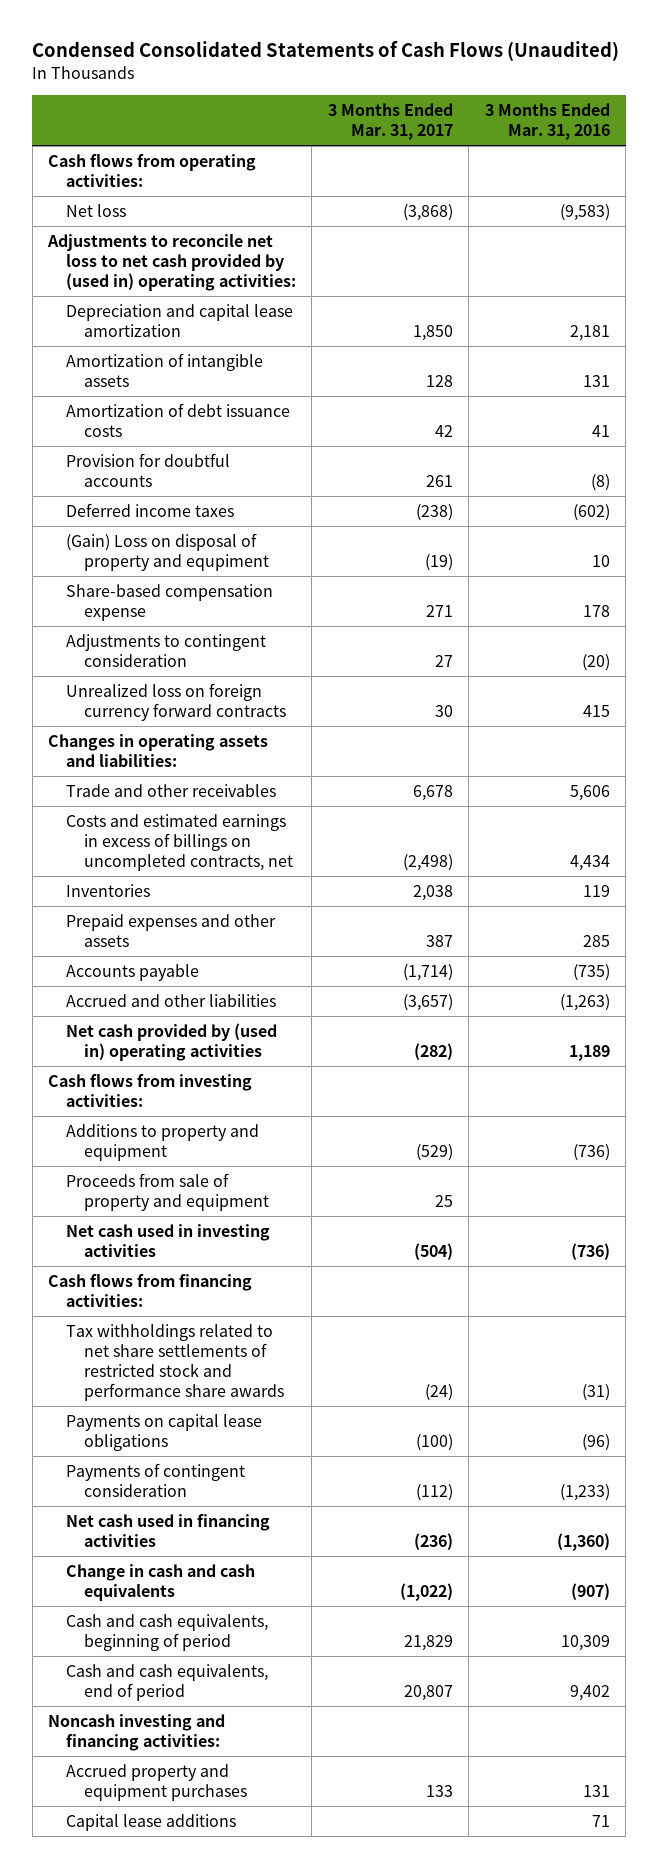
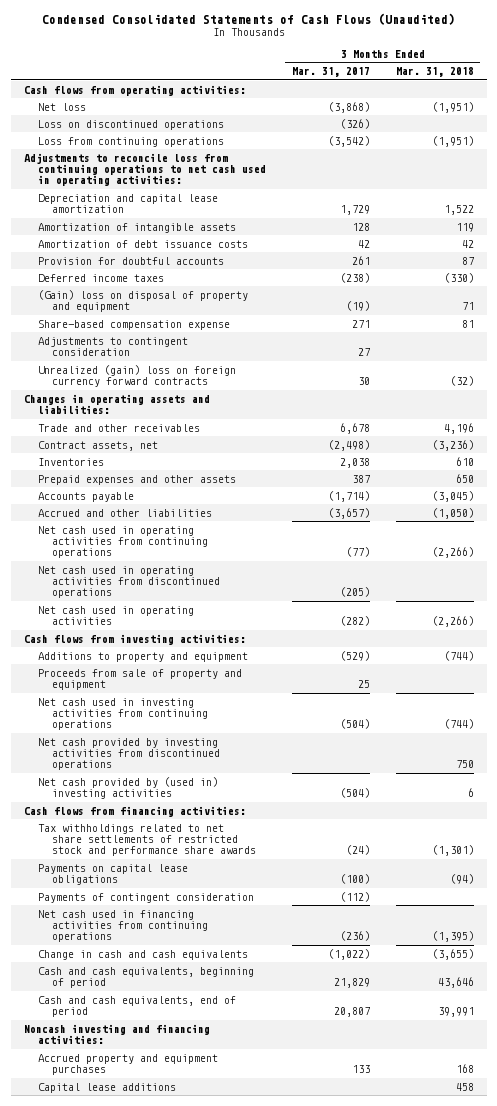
[484,102,610,140] 3 Months Ended Mar. 31, 2016 -> none
none -> [395,67,474,78] Mar. 31, 2018
none -> [37,119,224,130] Loss on discontinued operations
none -> [37,136,224,147] Loss from continuing operations
[47,233,296,291] Adjustments to reconcile net loss to net cash provided by (used in) operating activities: -> [23,152,266,187] Adjustments to reconcile loss from continuing operations to net cash used in operating activities:
[412,324,453,341] 1,850 -> [339,204,370,215] 1,729
[65,532,269,571] (Gain) Loss on disposal of property and equpiment -> [37,289,248,312] (Gain) loss on disposal of property and equipment
[65,682,286,721] Unrealized loss on foreign currency forward contracts -> [37,364,236,387] Unrealized (gain) loss on foreign currency forward contracts
[65,813,293,871] Costs and estimated earnings in excess of billings on uncompleted contracts, net -> [37,440,158,451] Contract assets, net
[65,1022,277,1061] Net cash provided by (used in) operating activities -> [37,525,208,559] Net cash used in operating activities from continuing operations
[413,1042,453,1060] (282) -> [345,547,370,558] (77)
none -> [37,565,220,599] Net cash used in operating activities from discontinued operations
none -> [37,605,194,625] Net cash used in operating activities
[65,1223,270,1257] Net cash used in investing activities -> [37,697,208,731] Net cash used in investing activities from continuing operations
none -> [37,737,220,771] Net cash provided by investing activities from discontinued operations
none -> [37,776,218,799] Net cash provided by (used in) investing activities
[65,1513,270,1547] Net cash used in financing activities -> [37,909,208,943] Net cash used in financing activities from continuing operations

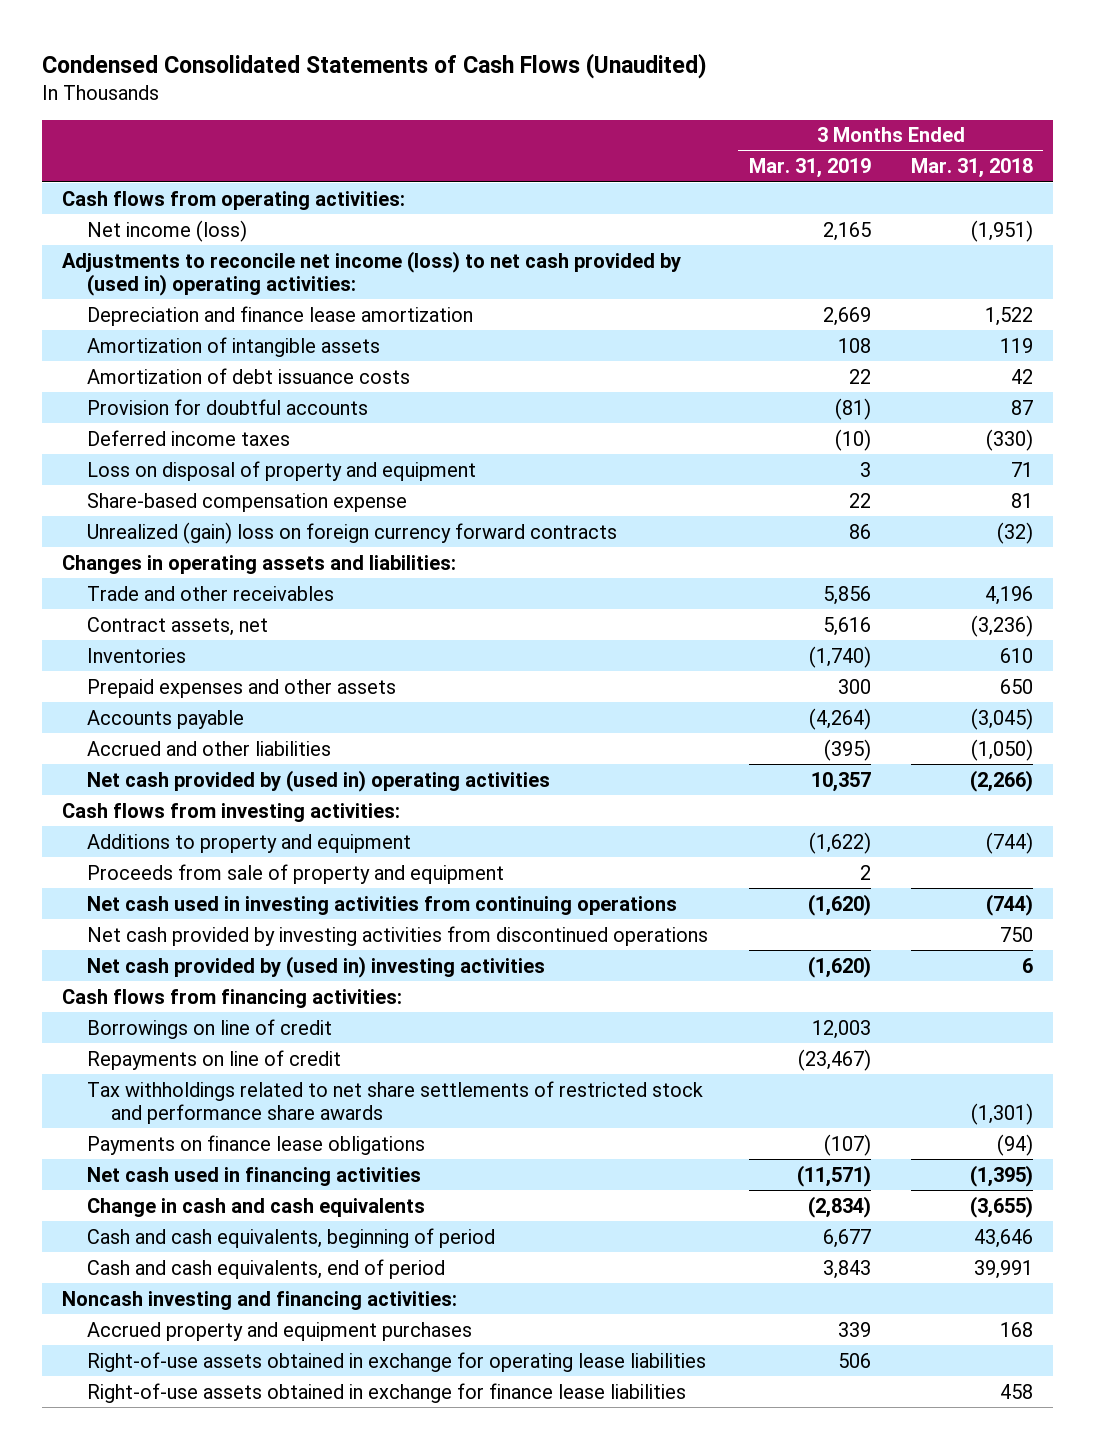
[291,67,370,78] Mar. 31, 2017 -> none
none -> [748,158,871,179] Mar. 31, 2019
[37,119,224,130] Loss on discontinued operations -> none
[37,136,224,147] Loss from continuing operations -> none
[37,102,86,111] Net loss -> [86,219,247,242] Net income (loss)
[23,152,266,187] Adjustments to reconcile loss from continuing operations to net cash used in operating activities: -> [62,250,682,296] Adjustments to reconcile net income (loss) to net cash provided by (used in) operating activities:
[37,193,218,213] Depreciation and capital lease amortization -> [86,305,473,326] Depreciation and finance lease amortization
[37,289,248,312] (Gain) loss on disposal of property and equipment -> [86,460,476,481] Loss on disposal of property and equipment
[37,336,188,356] Adjustments to contingent consideration -> none
[37,525,208,559] Net cash used in operating activities from continuing operations -> none
[37,565,220,599] Net cash used in operating activities from discontinued operations -> none
[37,605,194,625] Net cash used in operating activities -> [86,769,550,792] Net cash provided by (used in) operating activities
none -> [86,1018,332,1039] Borrowings on line of credit
none -> [86,1049,341,1070] Repayments on line of credit
[37,892,254,903] Payments of contingent consideration -> none
[37,863,188,885] Payments on capital lease obligations -> [86,1134,425,1155] Payments on finance lease obligations
[37,909,208,943] Net cash used in financing activities from continuing operations -> [86,1166,421,1186] Net cash used in financing activities
none -> [86,1351,706,1372] Right-of-use assets obtained in exchange for operating lease liabilities
[37,1082,176,1093] Capital lease additions -> [86,1382,686,1403] Right-of-use assets obtained in exchange for finance lease liabilities

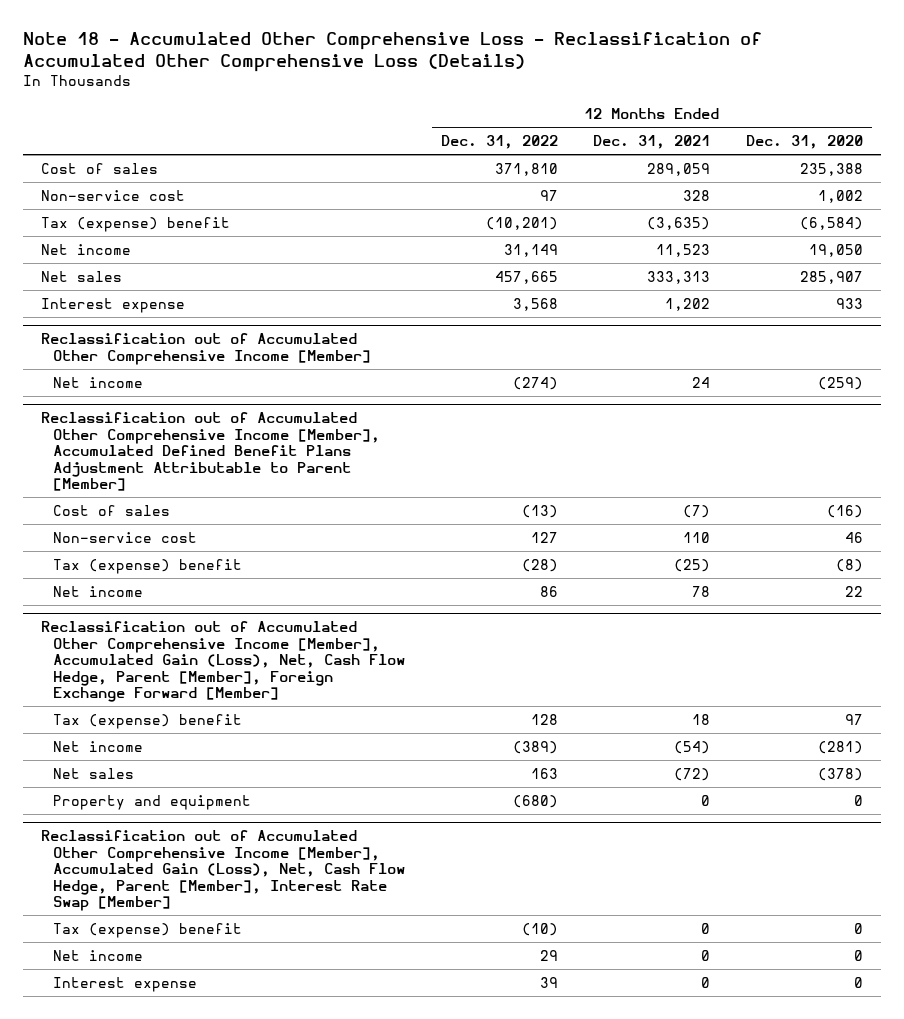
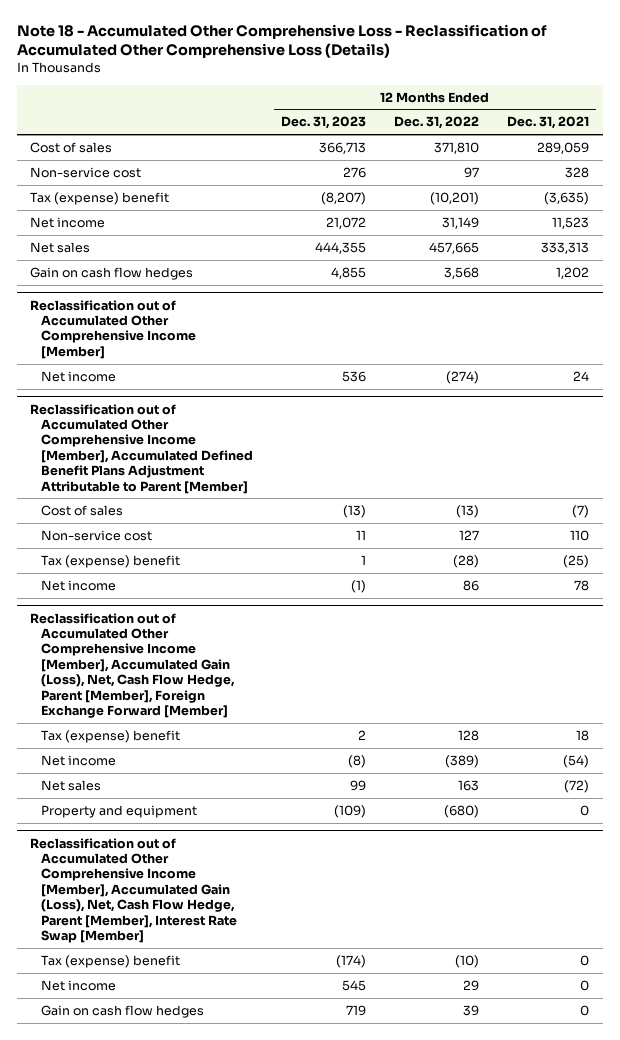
[746,135,864,150] Dec. 31, 2020 -> none
none -> [281,116,367,130] Dec. 31, 2023
[41,297,186,313] Interest expense -> [30,266,194,280] Gain on cash flow hedges
[52,976,197,992] Interest expense -> [41,1004,205,1018] Gain on cash flow hedges

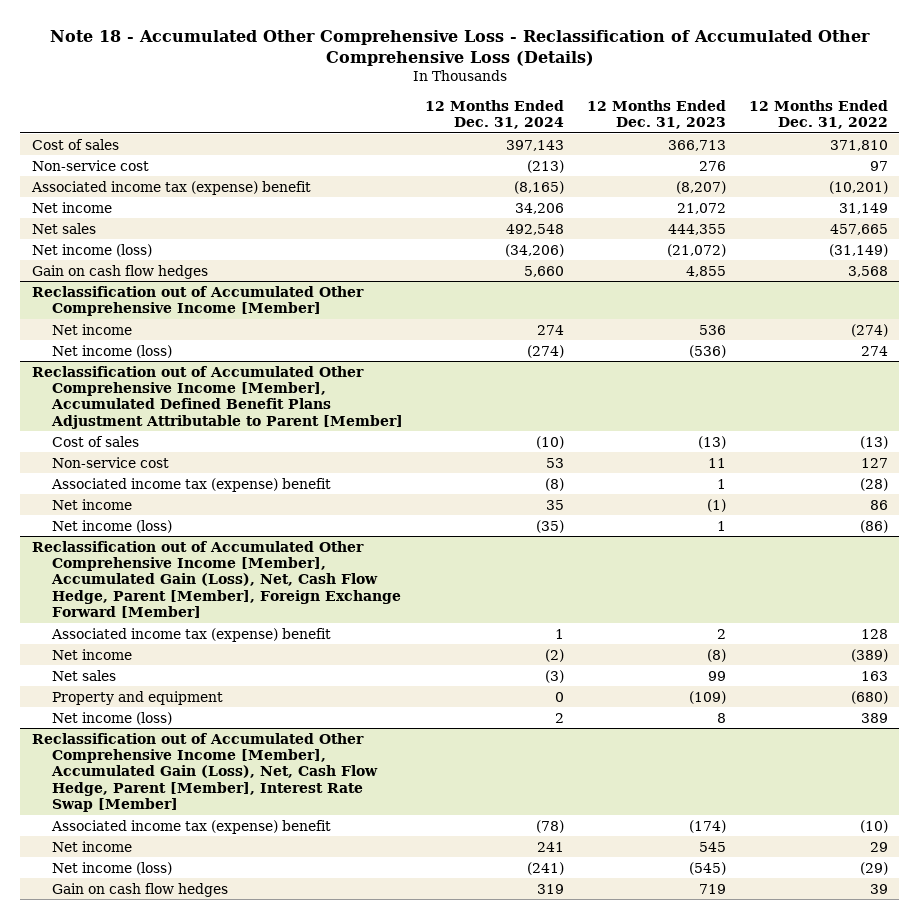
[507,116,590,130] Dec. 31, 2021 -> none
none -> [425,99,565,130] 12 Months Ended Dec. 31, 2024
[30,191,170,205] Tax (expense) benefit -> [30,180,311,195] Associated income tax (expense) benefit
none -> [31,243,152,257] Net income (loss)
none -> [51,344,172,358] Net income (loss)
[41,554,181,568] Tax (expense) benefit -> [50,477,331,492] Associated income tax (expense) benefit
none -> [51,519,172,533] Net income (loss)
[41,729,181,743] Tax (expense) benefit -> [50,627,331,642] Associated income tax (expense) benefit
none -> [51,711,172,725] Net income (loss)
[41,954,181,968] Tax (expense) benefit -> [50,819,331,834] Associated income tax (expense) benefit
none -> [51,861,172,875] Net income (loss)

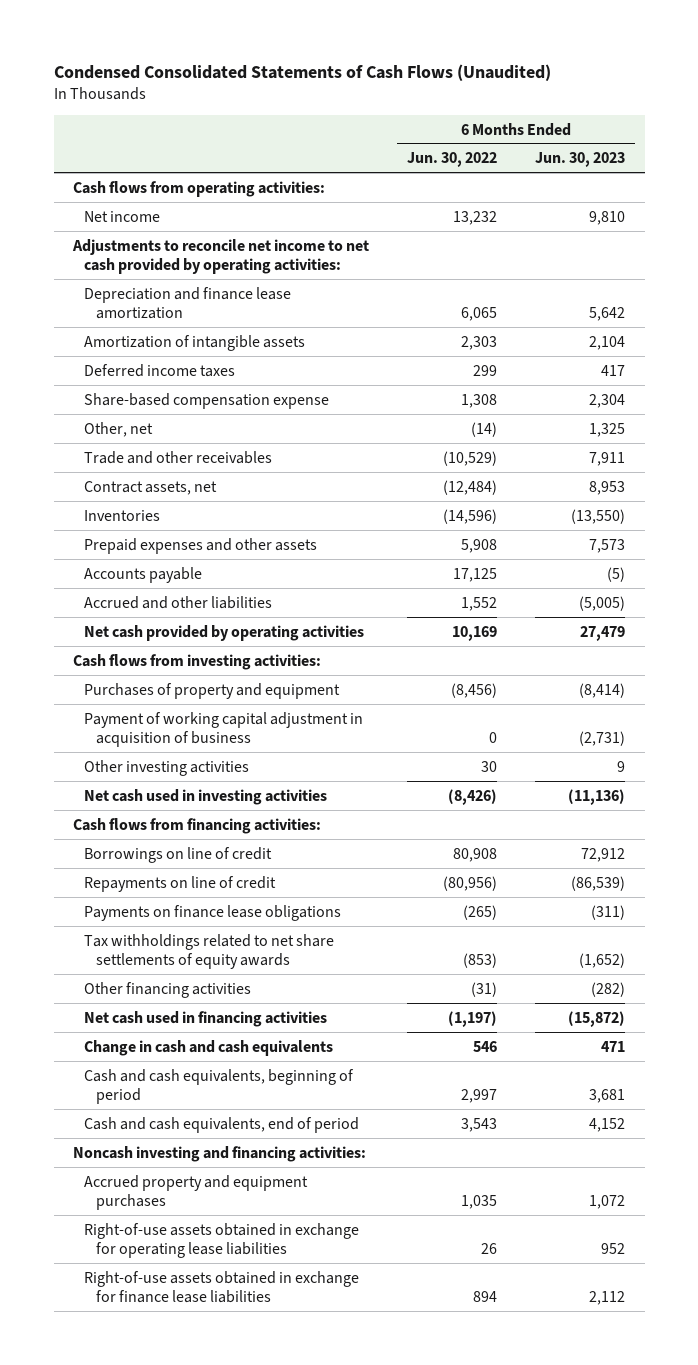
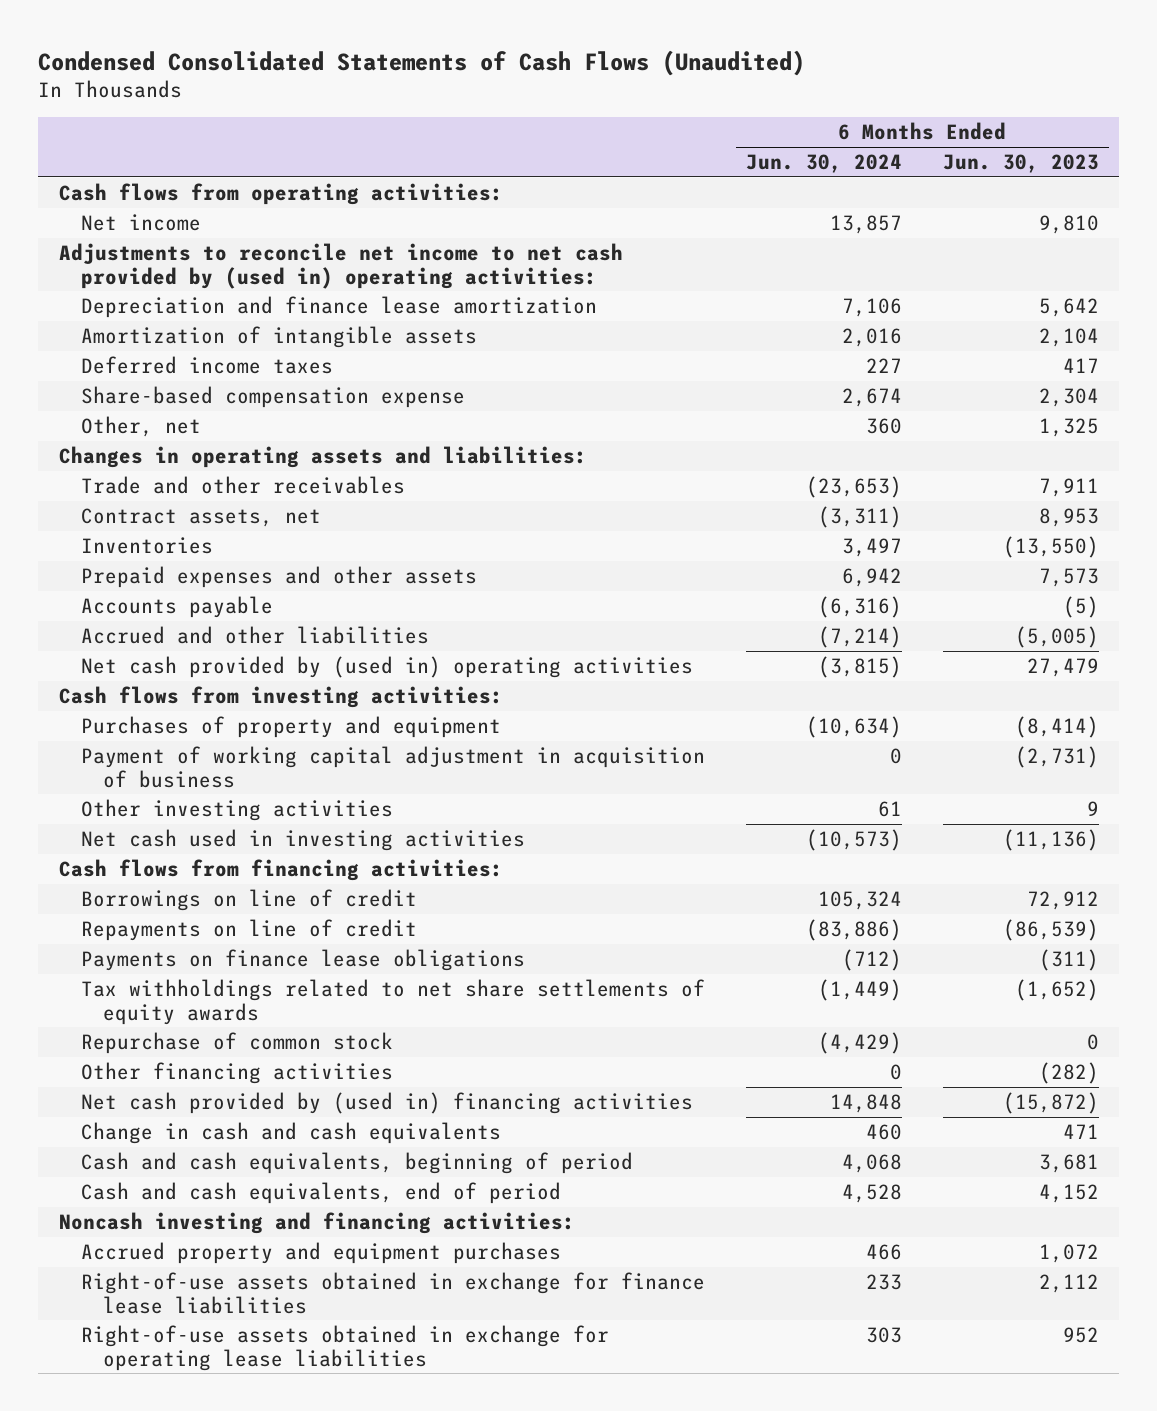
[407,152,498,168] Jun. 30, 2022 -> none
none -> [745,153,902,173] Jun. 30, 2024
[71,238,369,274] Adjustments to reconcile net income to net cash provided by operating activities: -> [58,242,623,289] Adjustments to reconcile net income to net cash provided by (used in) operating activities:
none -> [58,445,587,468] Changes in operating assets and liabilities:
[84,624,365,641] Net cash provided by operating activities -> [80,655,693,678] Net cash provided by (used in) operating activities
none -> [80,1031,393,1054] Repurchase of common stock
[84,1010,328,1027] Net cash used in financing activities -> [80,1091,693,1114] Net cash provided by (used in) financing activities
[84,1222,360,1258] Right-of-use assets obtained in exchange for operating lease liabilities -> [80,1324,609,1371] Right-of-use assets obtained in exchange for operating lease liabilities

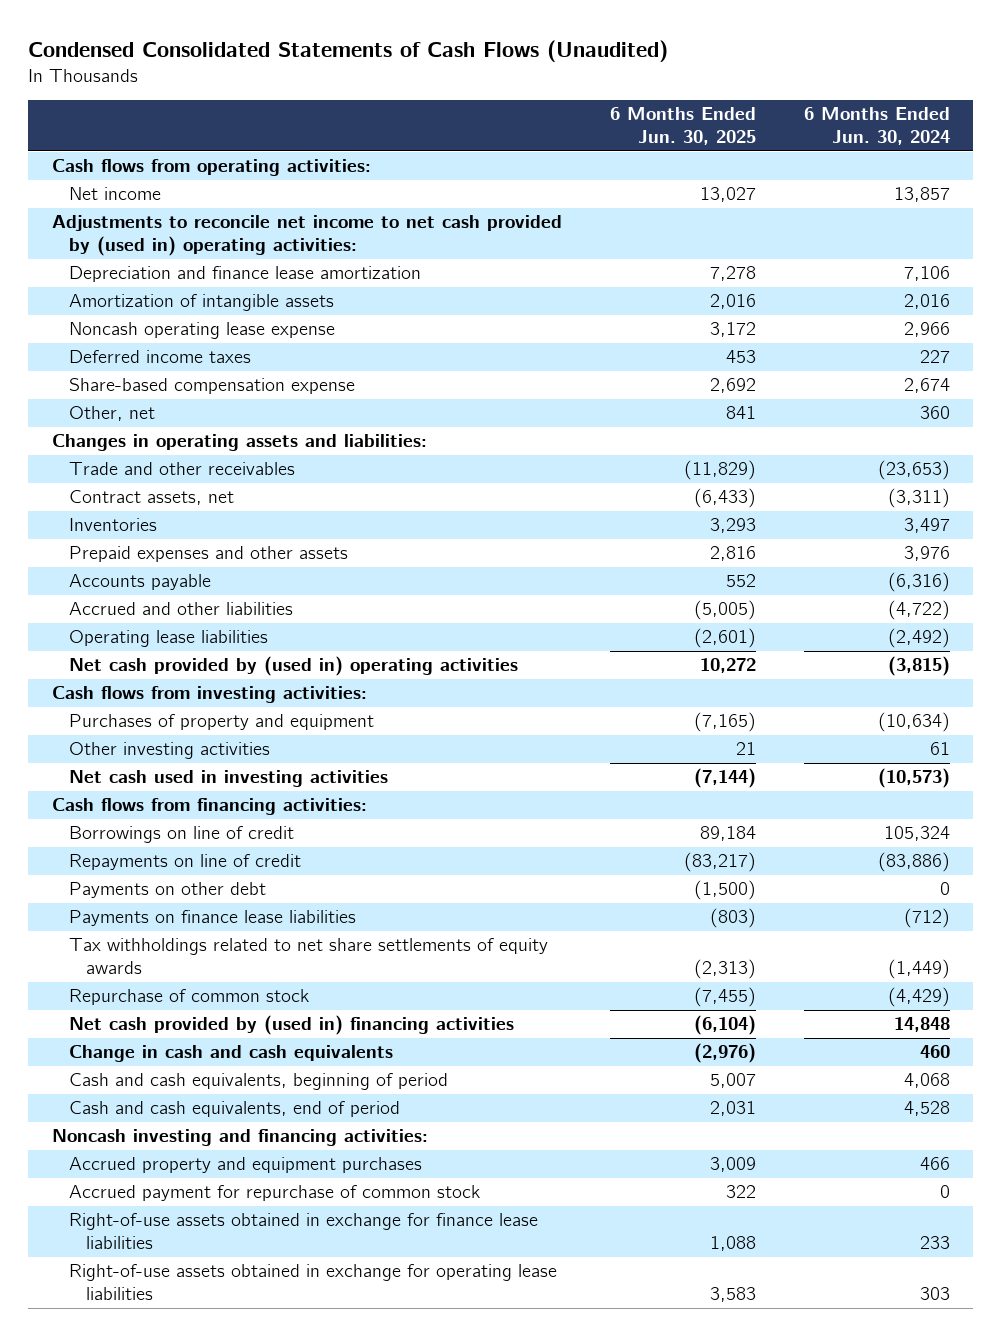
[942,153,1099,173] Jun. 30, 2023 -> none
none -> [609,107,756,146] 6 Months Ended Jun. 30, 2025
none -> [68,322,335,340] Noncash operating lease expense
[841,567,902,587] 6,942 -> [903,546,950,562] 3,976
[817,625,902,648] (7,214) -> [887,600,950,621] (4,722)
none -> [68,630,268,648] Operating lease liabilities
[80,745,705,788] Payment of working capital adjustment in acquisition of business -> none
none -> [68,882,266,899] Payments on other debt
[80,948,525,971] Payments on finance lease obligations -> [68,910,356,927] Payments on finance lease liabilities
[80,1061,393,1084] Other financing activities -> none
none -> [68,1185,480,1202] Accrued payment for repurchase of common stock

